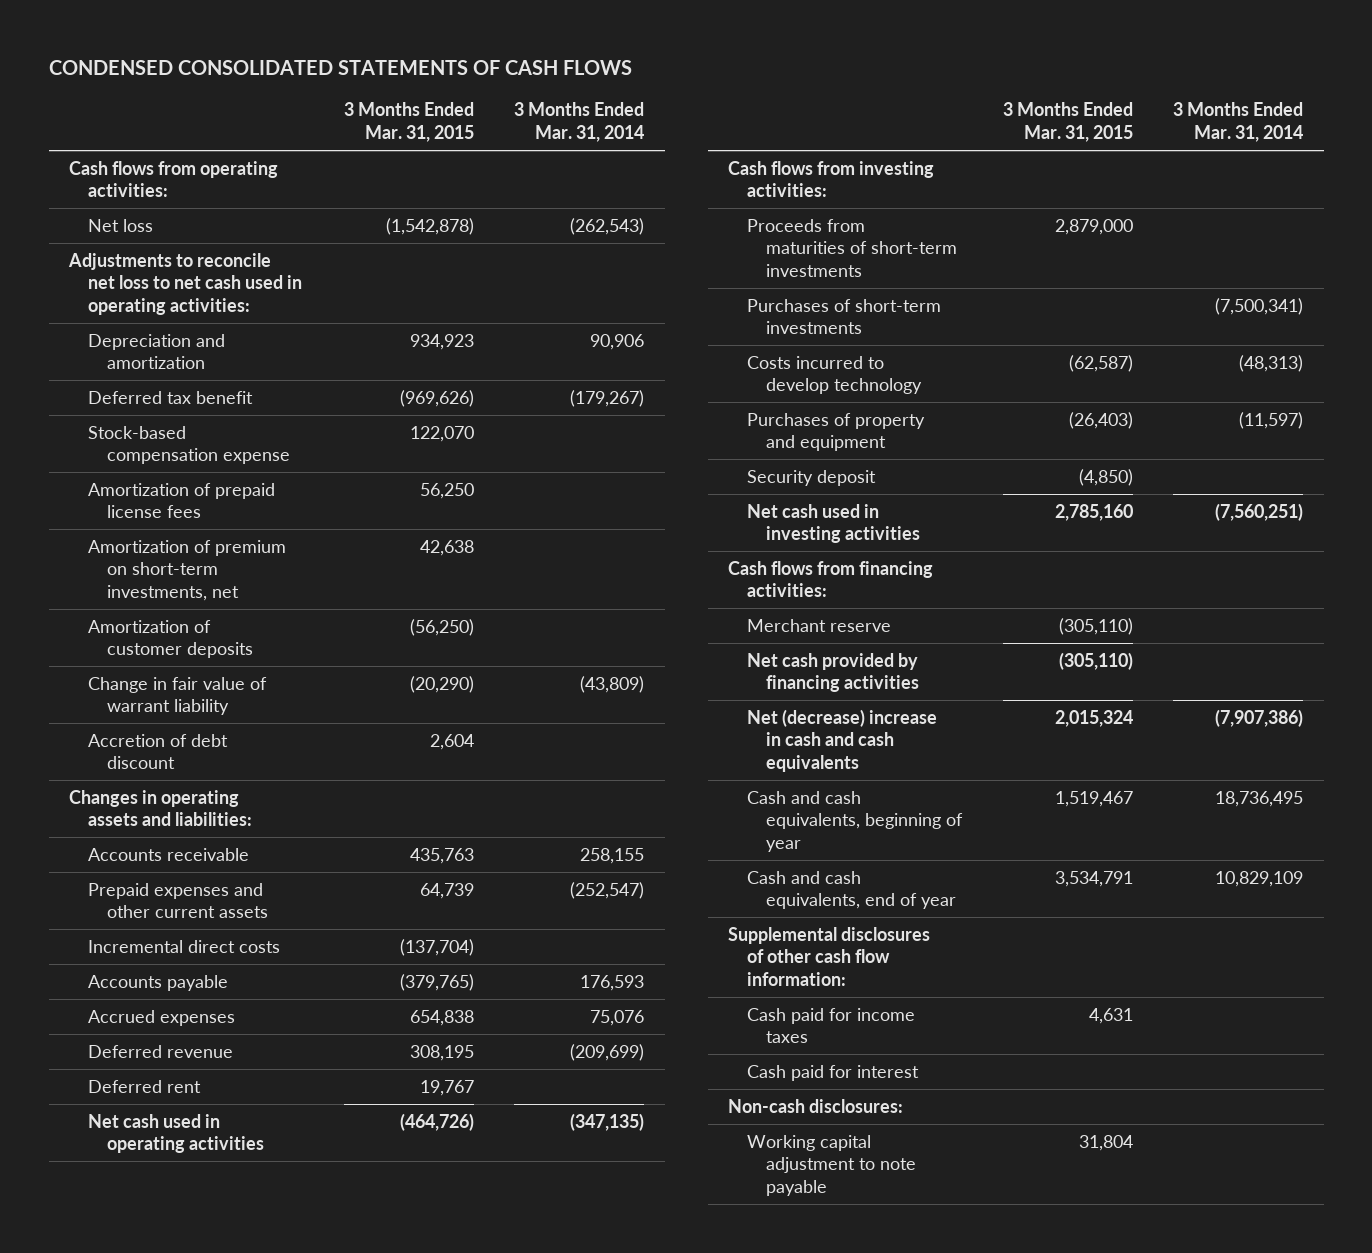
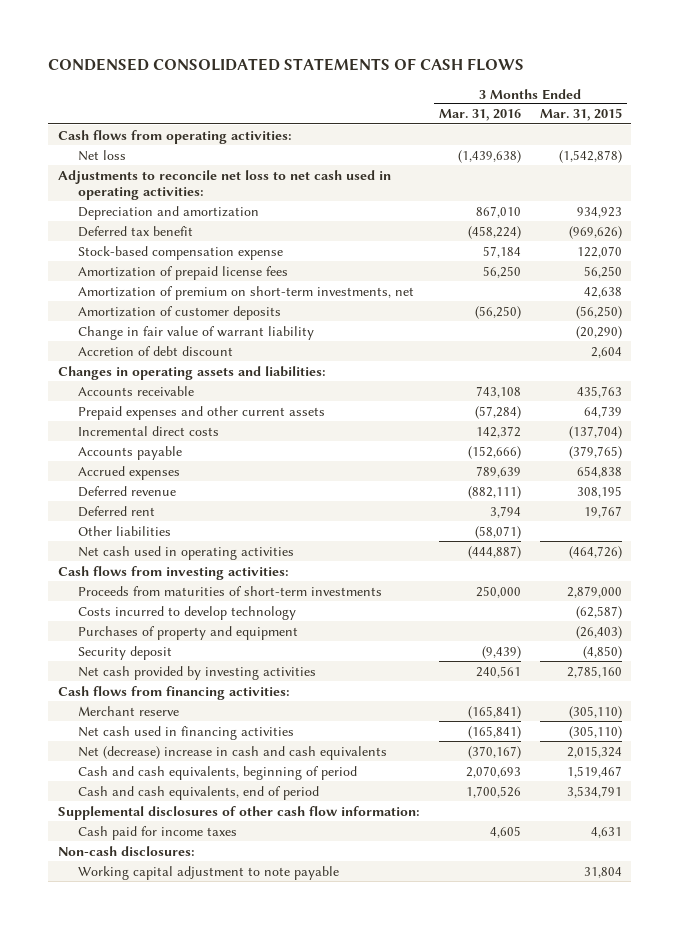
[514,102,645,142] 3 Months Ended Mar. 31, 2014 -> none
none -> [438,109,521,122] Mar. 31, 2016
none -> [78,525,172,536] Other liabilities
[747,298,942,335] Purchases of short-term investments -> none
[747,503,921,544] Net cash used in investing activities -> [78,665,317,680] Net cash provided by investing activities
[747,652,920,693] Net cash provided by financing activities -> [78,725,295,740] Net cash used in financing activities
[747,790,964,852] Cash and cash equivalents, beginning of year -> [78,765,358,780] Cash and cash equivalents, beginning of period
[747,870,957,910] Cash and cash equivalents, end of year -> [78,785,320,800] Cash and cash equivalents, end of period
[747,1064,920,1081] Cash paid for interest -> none

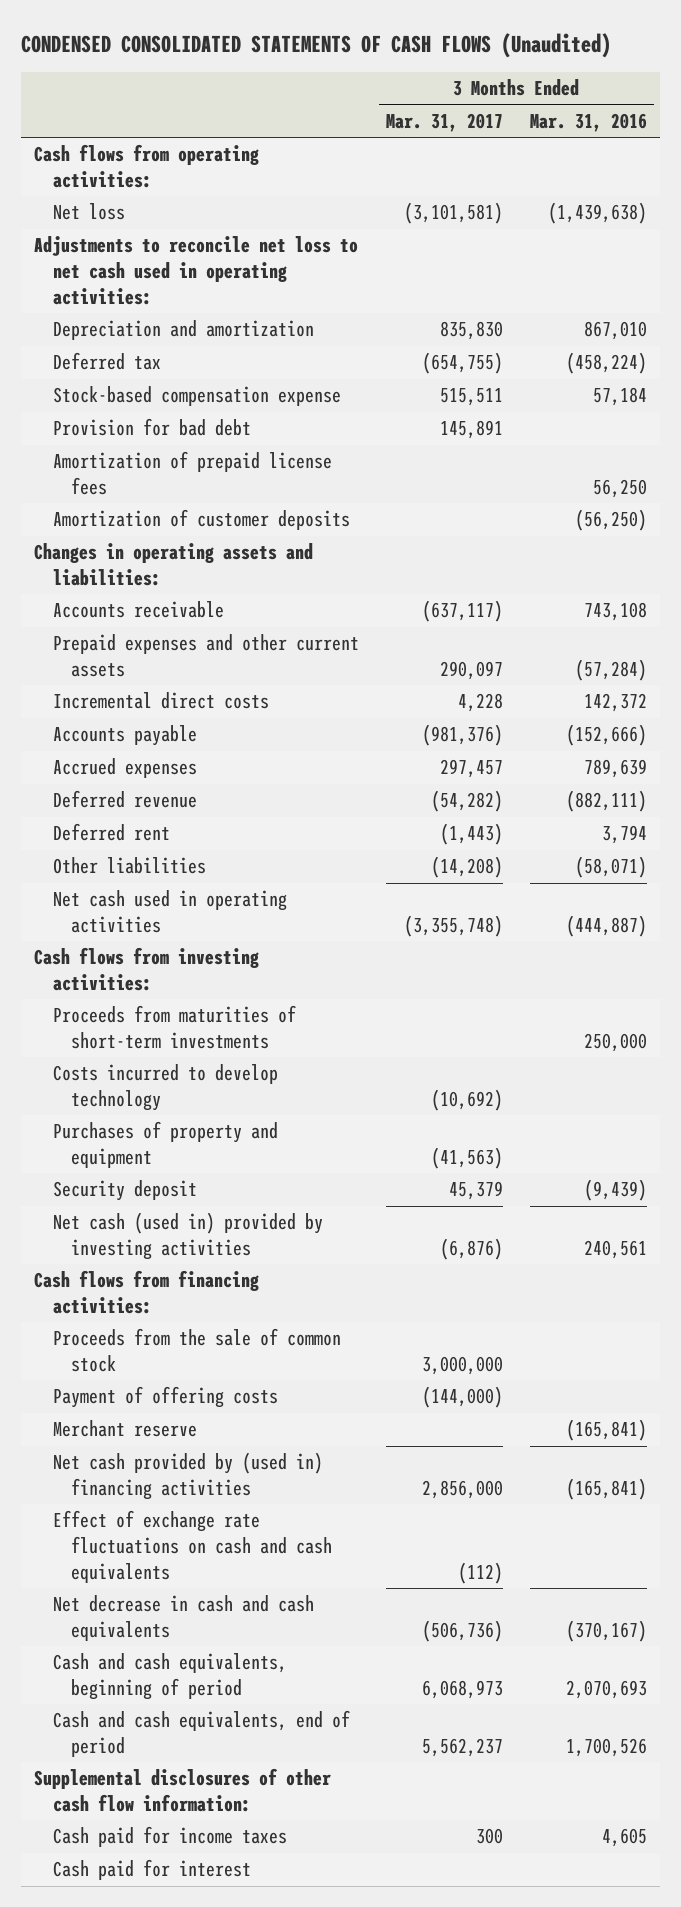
[48,57,525,71] CONDENSED CONSOLIDATED STATEMENTS OF CASH FLOWS -> [20,32,611,58] CONDENSED CONSOLIDATED STATEMENTS OF CASH FLOWS (Unaudited)
[539,108,622,122] Mar. 31, 2015 -> none
none -> [385,112,503,132] Mar. 31, 2017
[78,225,194,237] Deferred tax benefit -> [52,352,161,371] Deferred tax
none -> [52,418,251,437] Provision for bad debt
[78,285,415,300] Amortization of premium on short-term investments, net -> none
[78,325,315,340] Change in fair value of warrant liability -> none
[78,345,234,356] Accretion of debt discount -> none
[78,665,317,680] Net cash provided by investing activities -> [52,1212,323,1260] Net cash (used in) provided by investing activities
none -> [52,1328,341,1372] Proceeds from the sale of common stock
none -> [52,1386,278,1409] Payment of offering costs
[78,725,295,740] Net cash used in financing activities -> [52,1452,323,1500] Net cash provided by (used in) financing activities
none -> [52,1510,333,1583] Effect of exchange rate fluctuations on cash and cash equivalents
[78,745,388,760] Net (decrease) increase in cash and cash equivalents -> [52,1595,314,1641] Net decrease in cash and cash equivalents
[57,845,195,856] Non-cash disclosures: -> none
[78,865,340,880] Working capital adjustment to note payable -> none
none -> [52,1859,251,1881] Cash paid for interest

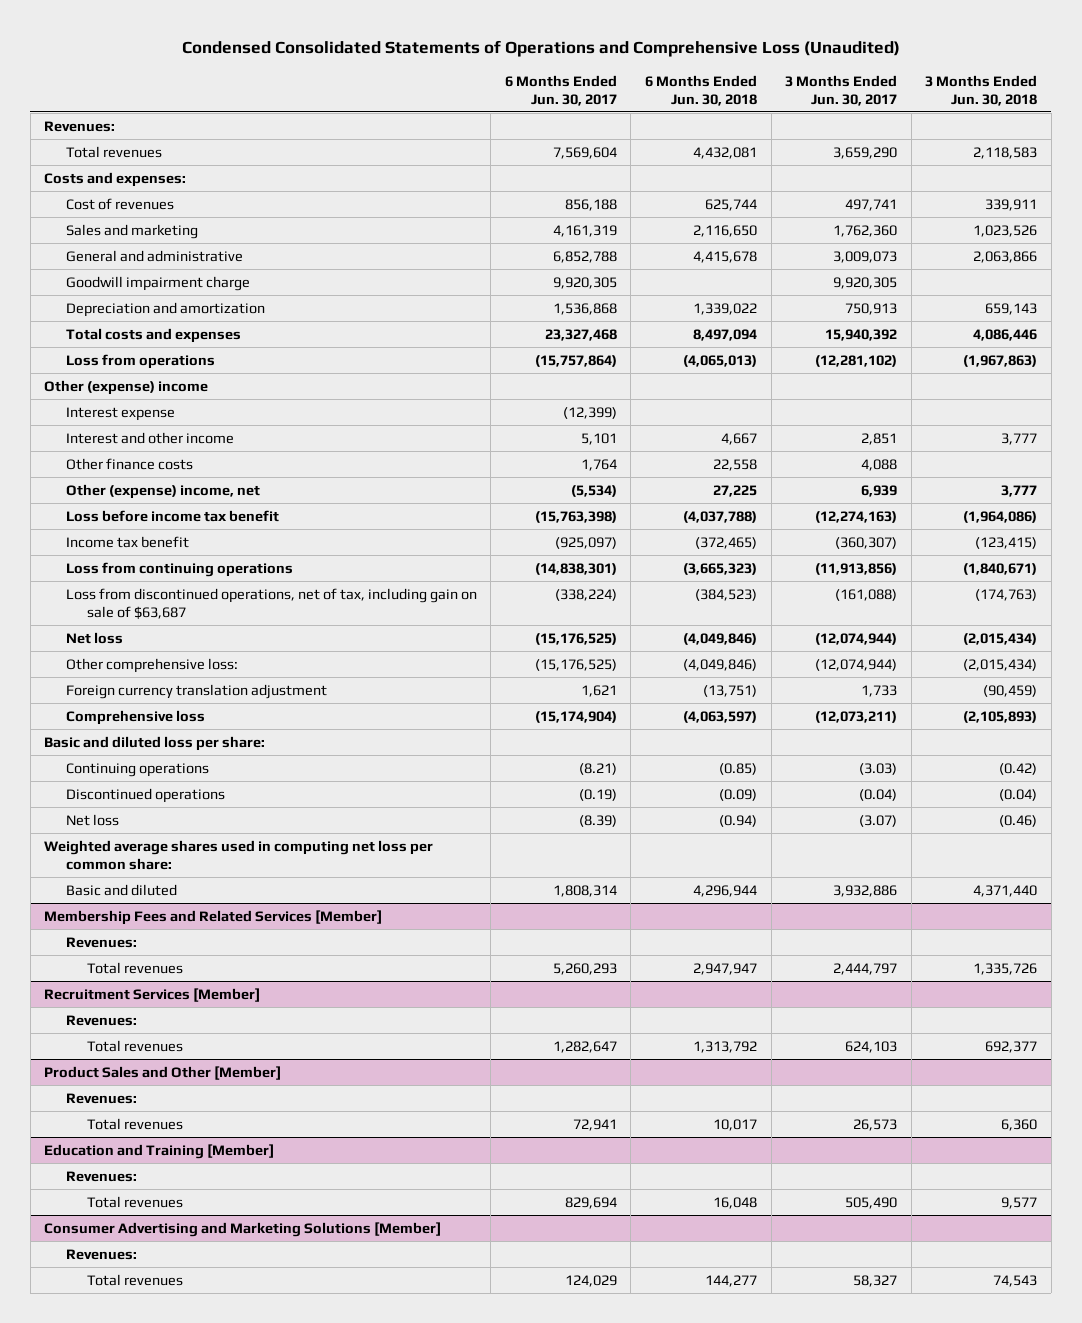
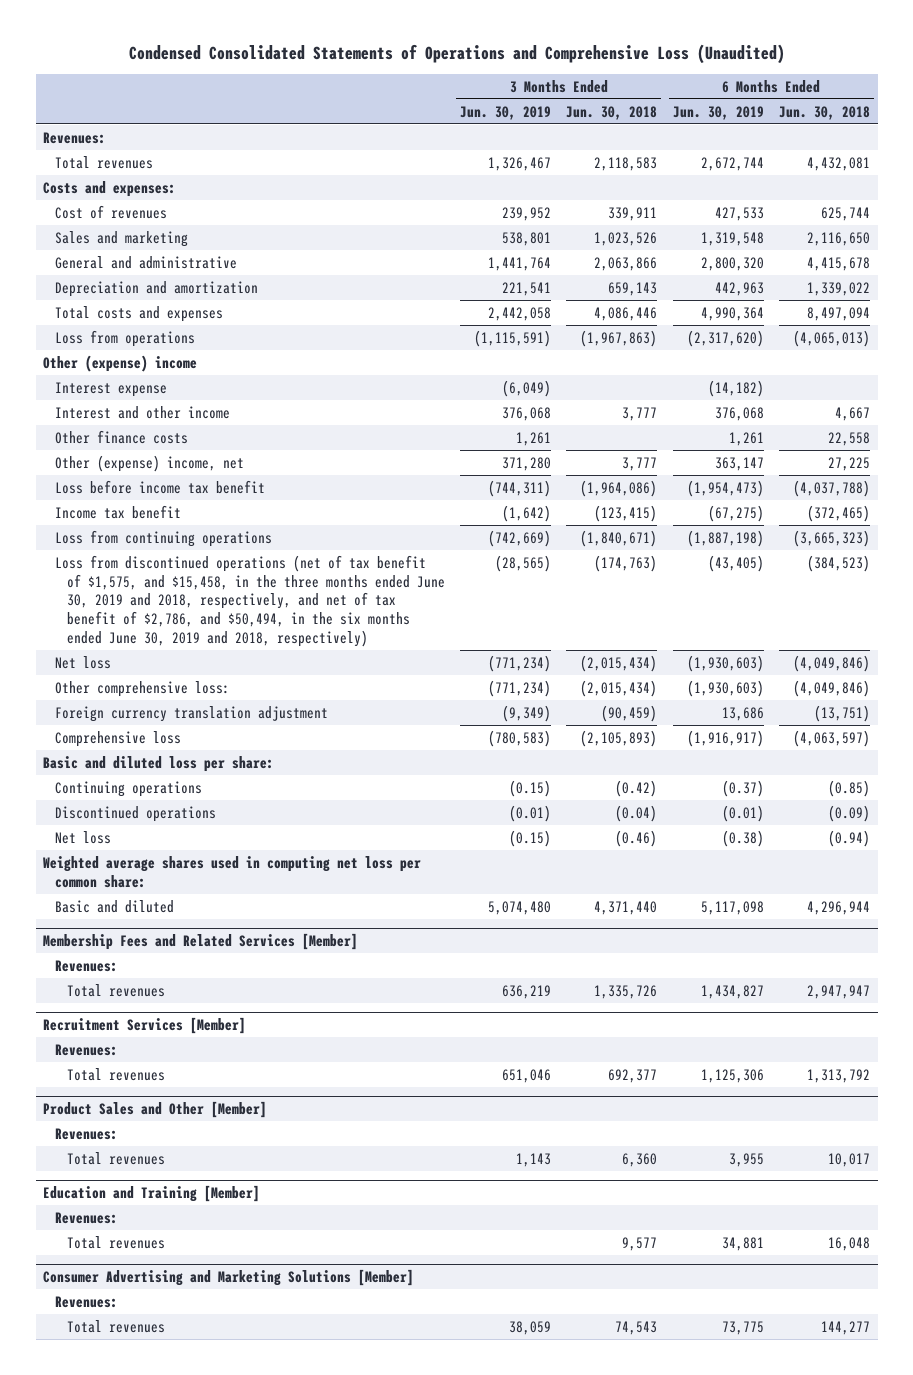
[504,74,617,106] 6 Months Ended Jun. 30, 2017 -> none
[785,74,898,106] 3 Months Ended Jun. 30, 2017 -> none
none -> [460,105,552,120] Jun. 30, 2019
none -> [672,105,764,120] Jun. 30, 2019
[65,275,250,291] Goodwill impairment charge -> none
[65,587,477,620] Loss from discontinued operations, net of tax, including gain on sale of $63,687 -> [54,554,445,647] Loss from discontinued operations (net of tax benefit of $1,575, and $15,458, in the three months ended June 30, 2019 and 2018, respectively, and net of tax benefit of $2,786, and $50,494, in the six months ended June 30, 2019 and 2018, respectively)

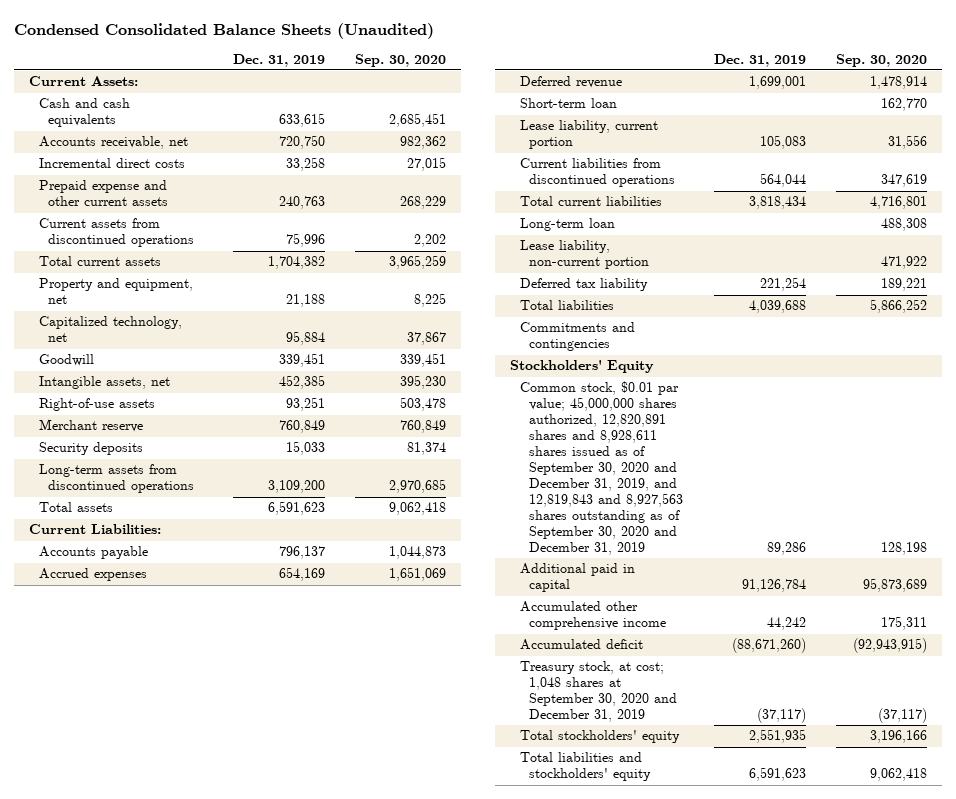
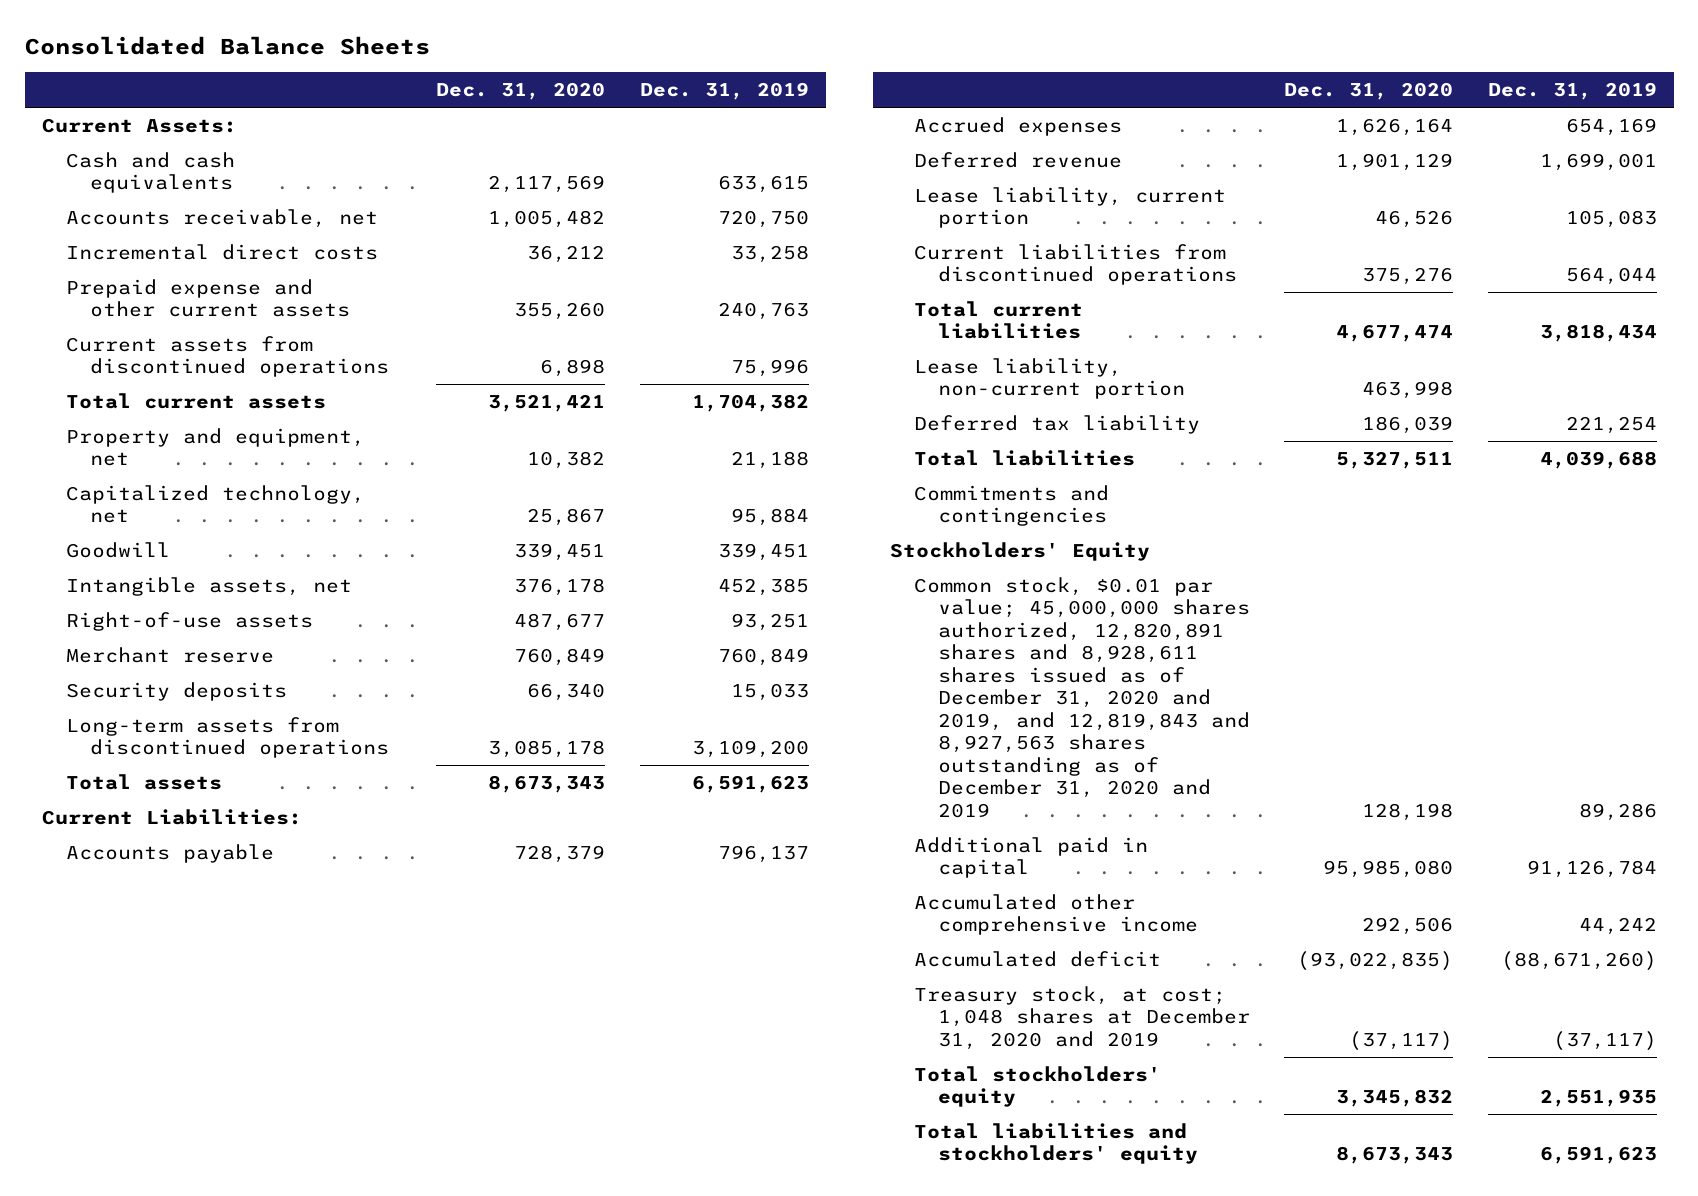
[13,22,434,39] Condensed Consolidated Balance Sheets (Unaudited) -> [24,35,430,55] Consolidated Balance Sheets
[355,53,447,67] Sep. 30, 2020 -> none
none -> [436,82,606,101] Dec. 31, 2020
[519,98,617,109] Short-term loan -> none
[519,218,615,232] Long-term loan -> none
[519,381,684,555] Common stock, $0.01 par value; 45,000,000 shares authorized, 12,820,891 shares and 8,928,611 shares issued as of September 30, 2020 and December 31, 2019, and 12,819,843 and 8,927,563 shares outstanding as of September 30, 2020 and December 31, 2019 -> [913,577,1250,818] Common stock, $0.01 par value; 45,000,000 shares authorized, 12,820,891 shares and 8,928,611 shares issued as of December 31, 2020 and 2019, and 12,819,843 and 8,927,563 shares outstanding as of December 31, 2020 and 2019
[519,661,678,723] Treasury stock, at cost; 1,048 shares at September 30, 2020 and December 31, 2019 -> [913,986,1250,1050] Treasury stock, at cost; 1,048 shares at December 31, 2020 and 2019

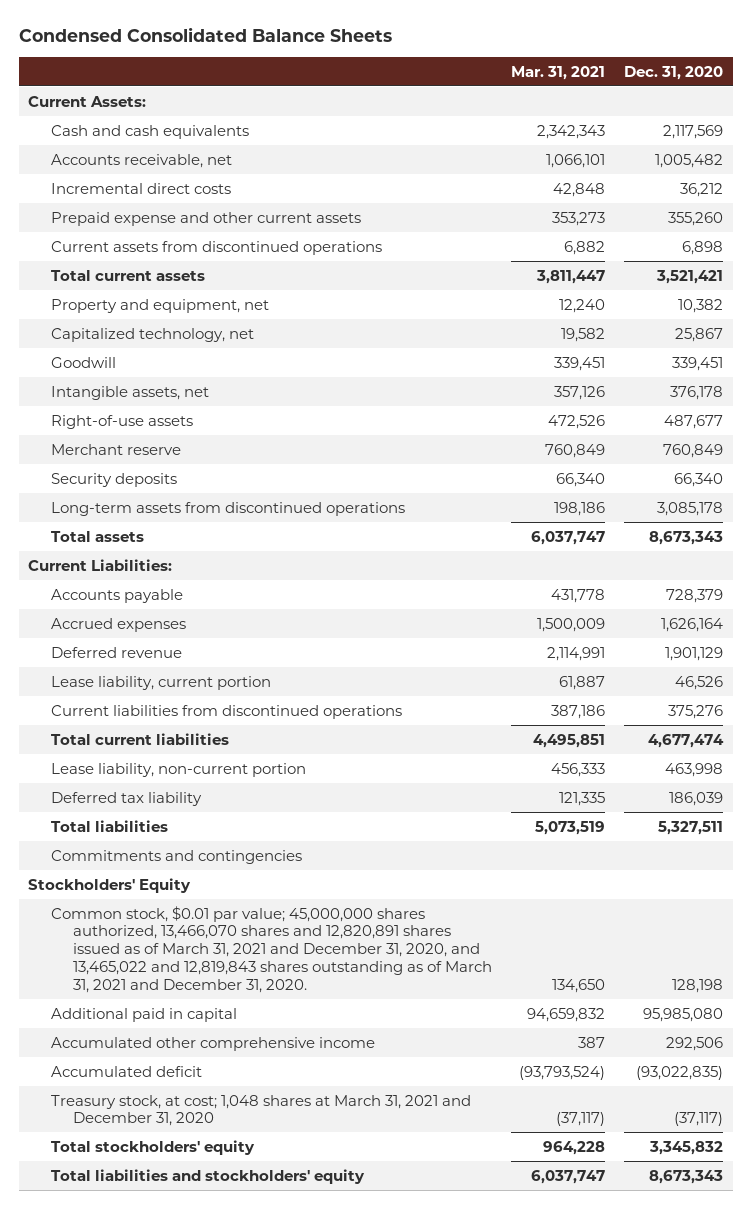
[24,35,430,55] Consolidated Balance Sheets -> [18,27,392,43] Condensed Consolidated Balance Sheets
[639,82,809,101] Dec. 31, 2019 -> none
none -> [510,65,605,80] Mar. 31, 2021
[913,577,1250,818] Common stock, $0.01 par value; 45,000,000 shares authorized, 12,820,891 shares and 8,928,611 shares issued as of December 31, 2020 and 2019, and 12,819,843 and 8,927,563 shares outstanding as of December 31, 2020 and 2019 -> [50,905,492,993] Common stock, $0.01 par value; 45,000,000 shares authorized, 13,466,070 shares and 12,820,891 shares issued as of March 31, 2021 and December 31, 2020, and 13,465,022 and 12,819,843 shares outstanding as of March 31, 2021 and December 31, 2020.
[913,986,1250,1050] Treasury stock, at cost; 1,048 shares at December 31, 2020 and 2019 -> [50,1094,471,1127] Treasury stock, at cost; 1,048 shares at March 31, 2021 and December 31, 2020

